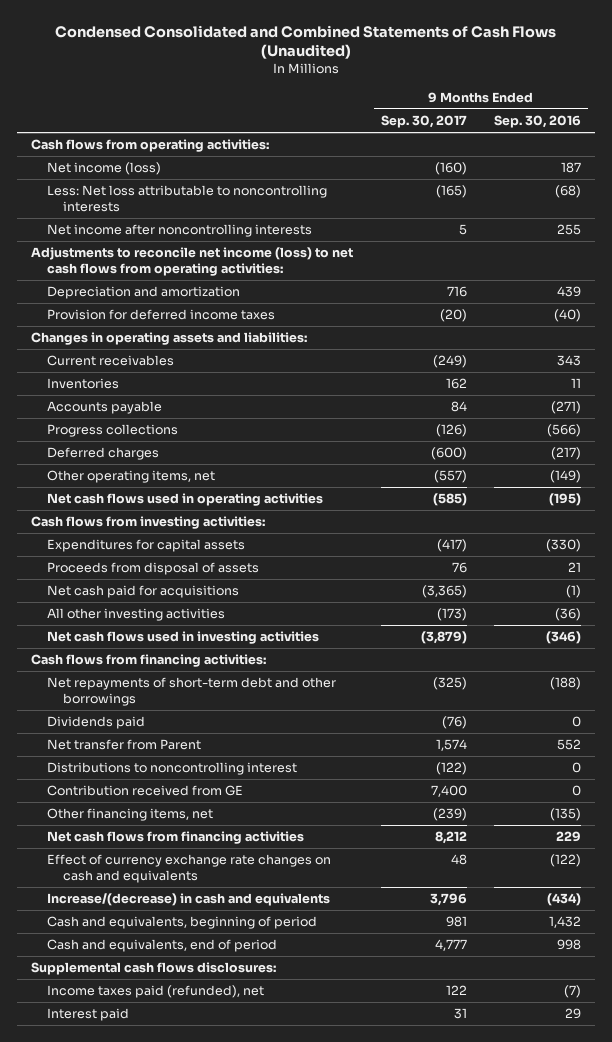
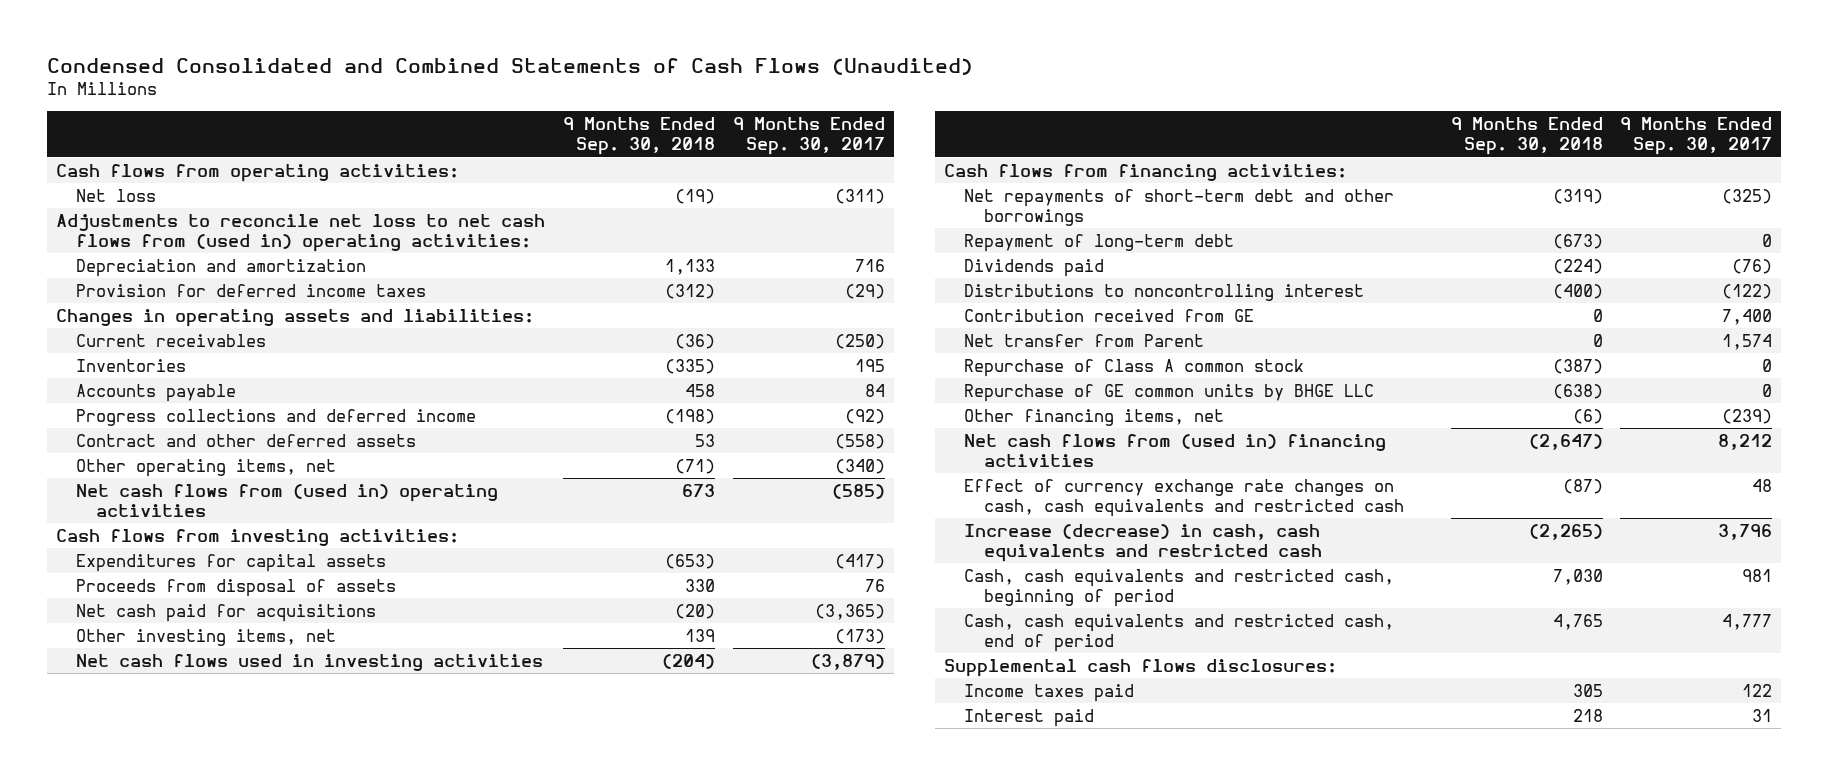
[494,115,582,129] Sep. 30, 2016 -> none
none -> [563,117,716,156] 9 Months Ended Sep. 30, 2018
[47,185,328,212] Less: Net loss attributable to noncontrolling interests -> none
[47,224,313,238] Net income after noncontrolling interests -> none
[47,162,162,176] Net income (loss) -> [76,188,157,202] Net loss
[434,162,467,176] (160) -> [834,188,885,204] (311)
[30,247,353,276] Adjustments to reconcile net income (loss) to net cash flows from operating activities: -> [56,213,546,252] Adjustments to reconcile net loss to net cash flows from (used in) operating activities:
[439,309,467,323] (20) -> [844,283,885,299] (29)
[432,355,467,369] (249) -> [834,333,885,349] (250)
[445,378,467,390] 162 -> [854,358,885,372] 195
[47,424,179,438] Progress collections -> none
[47,447,160,461] Deferred charges -> none
none -> [76,408,477,426] Progress collections and deferred income
none -> [76,433,417,447] Contract and other deferred assets
[433,470,467,484] (557) -> [834,458,885,474] (340)
[47,493,324,507] Net cash flows used in operating activities -> [76,483,499,517] Net cash flows from (used in) operating activities
[47,608,226,622] All other investing activities -> [76,628,337,646] Other investing items, net
none -> [963,233,1234,252] Repayment of long-term debt
[47,739,202,751] Net transfer from Parent -> [963,333,1204,347] Net transfer from Parent
none -> [963,358,1304,377] Repurchase of Class A common stock
none -> [963,383,1374,402] Repurchase of GE common units by BHGE LLC
[47,831,305,845] Net cash flows from financing activities -> [963,433,1386,467] Net cash flows from (used in) financing activities
[47,854,332,883] Effect of currency exchange rate changes on cash and equivalents -> [963,478,1404,517] Effect of currency exchange rate changes on cash, cash equivalents and restricted cash
[47,893,331,907] Increase/(decrease) in cash and equivalents -> [963,523,1322,562] Increase (decrease) in cash, cash equivalents and restricted cash
[47,916,318,930] Cash and equivalents, beginning of period -> [963,568,1394,607] Cash, cash equivalents and restricted cash, beginning of period
[47,939,278,953] Cash and equivalents, end of period -> [963,613,1394,652] Cash, cash equivalents and restricted cash, end of period
[47,985,265,999] Income taxes paid (refunded), net -> [963,683,1134,702] Income taxes paid

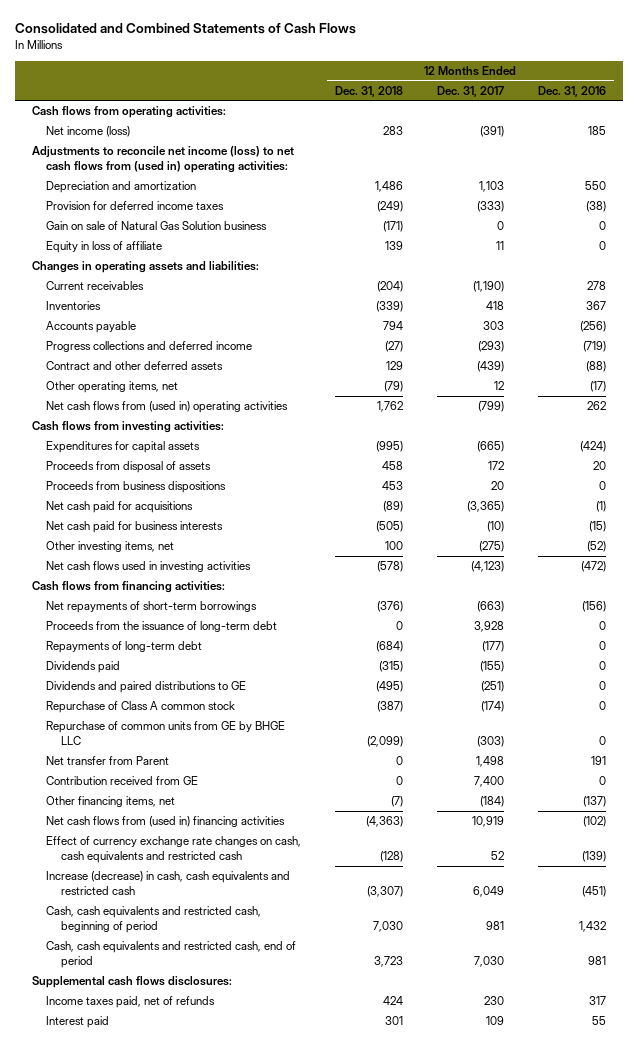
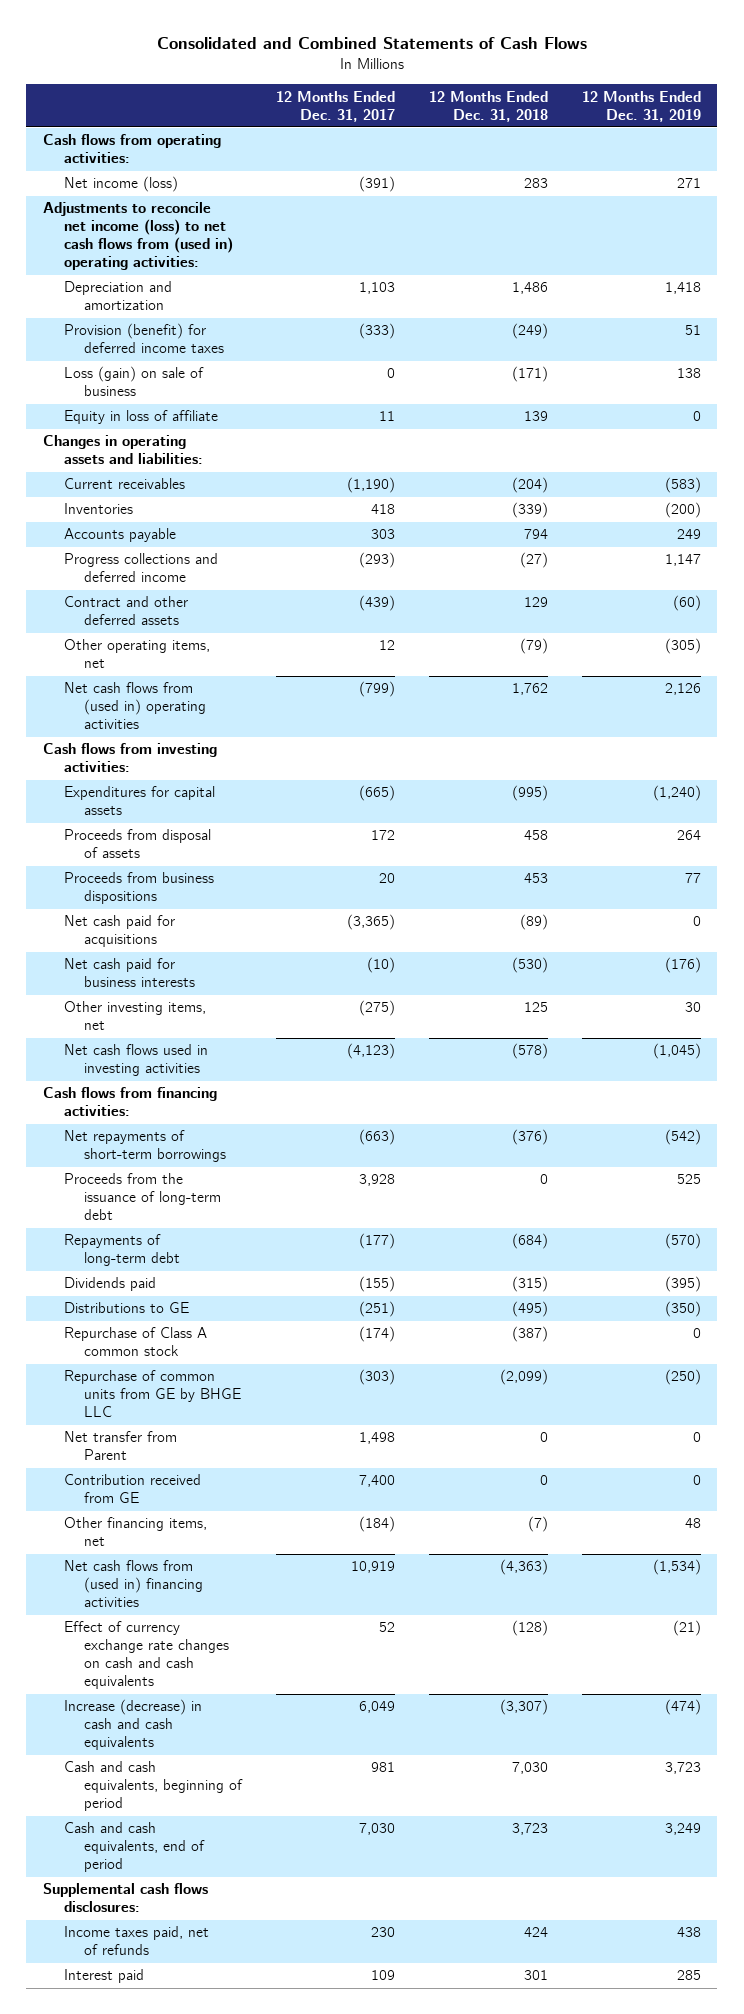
[537,85,606,97] Dec. 31, 2016 -> none
none -> [581,90,701,122] 12 Months Ended Dec. 31, 2019
[46,201,225,211] Provision for deferred income taxes -> [63,323,225,354] Provision (benefit) for deferred income taxes
[46,221,268,231] Gain on sale of Natural Gas Solution business -> [63,366,204,397] Loss (gain) on sale of business
[375,521,403,533] (505) -> [511,957,548,974] (530)
[384,541,403,551] 100 -> [523,1002,548,1013] 125
[46,681,247,694] Dividends and paired distributions to GE -> [63,1302,189,1314] Distributions to GE
[46,836,302,864] Effect of currency exchange rate changes on cash, cash equivalents and restricted cash -> [63,1621,230,1690] Effect of currency exchange rate changes on cash and cash equivalents
[46,871,291,896] Increase (decrease) in cash, cash equivalents and restricted cash -> [63,1699,202,1751] Increase (decrease) in cash and cash equivalents
[46,906,262,934] Cash, cash equivalents and restricted cash, beginning of period -> [63,1761,244,1812] Cash and cash equivalents, beginning of period
[46,941,297,969] Cash, cash equivalents and restricted cash, end of period -> [63,1822,206,1873] Cash and cash equivalents, end of period

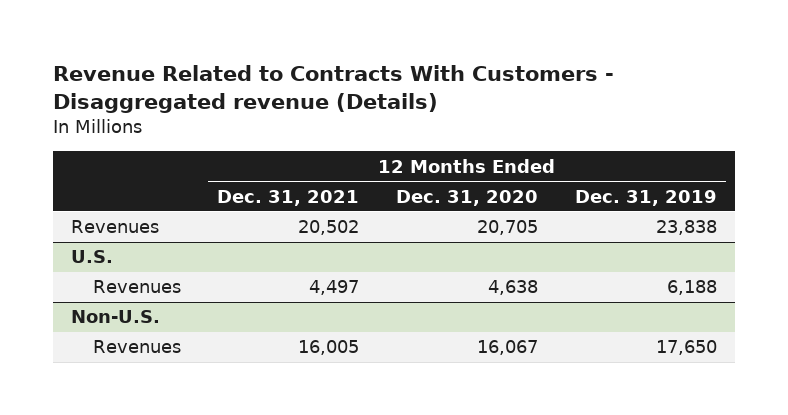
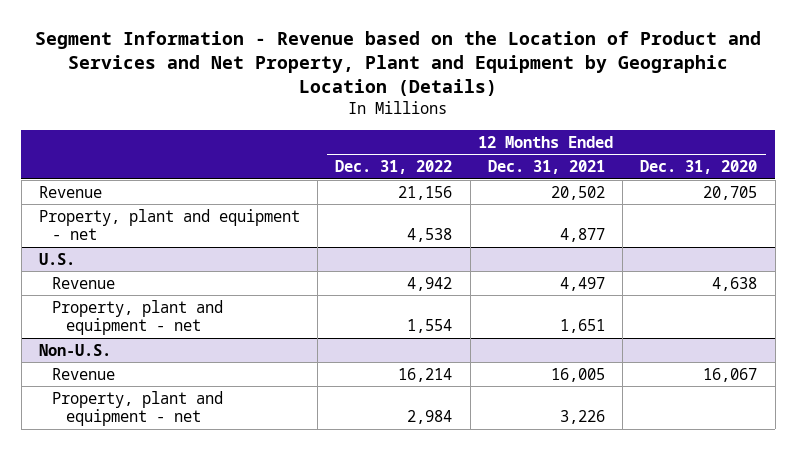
[52,64,614,113] Revenue Related to Contracts With Customers - Disaggregated revenue (Details) -> [35,31,762,97] Segment Information - Revenue based on the Location of Product and Services and Net Property, Plant and Equipment by Geographic Location (Details)
[574,189,717,206] Dec. 31, 2019 -> none
none -> [335,159,453,174] Dec. 31, 2022
[71,220,160,234] Revenues -> [38,185,102,198] Revenue
none -> [38,208,300,241] Property, plant and equipment - net
[92,280,181,294] Revenues -> [52,276,116,289] Revenue
none -> [52,299,224,336] Property, plant and equipment - net
[92,340,181,354] Revenues -> [52,367,116,380] Revenue
none -> [52,390,224,427] Property, plant and equipment - net

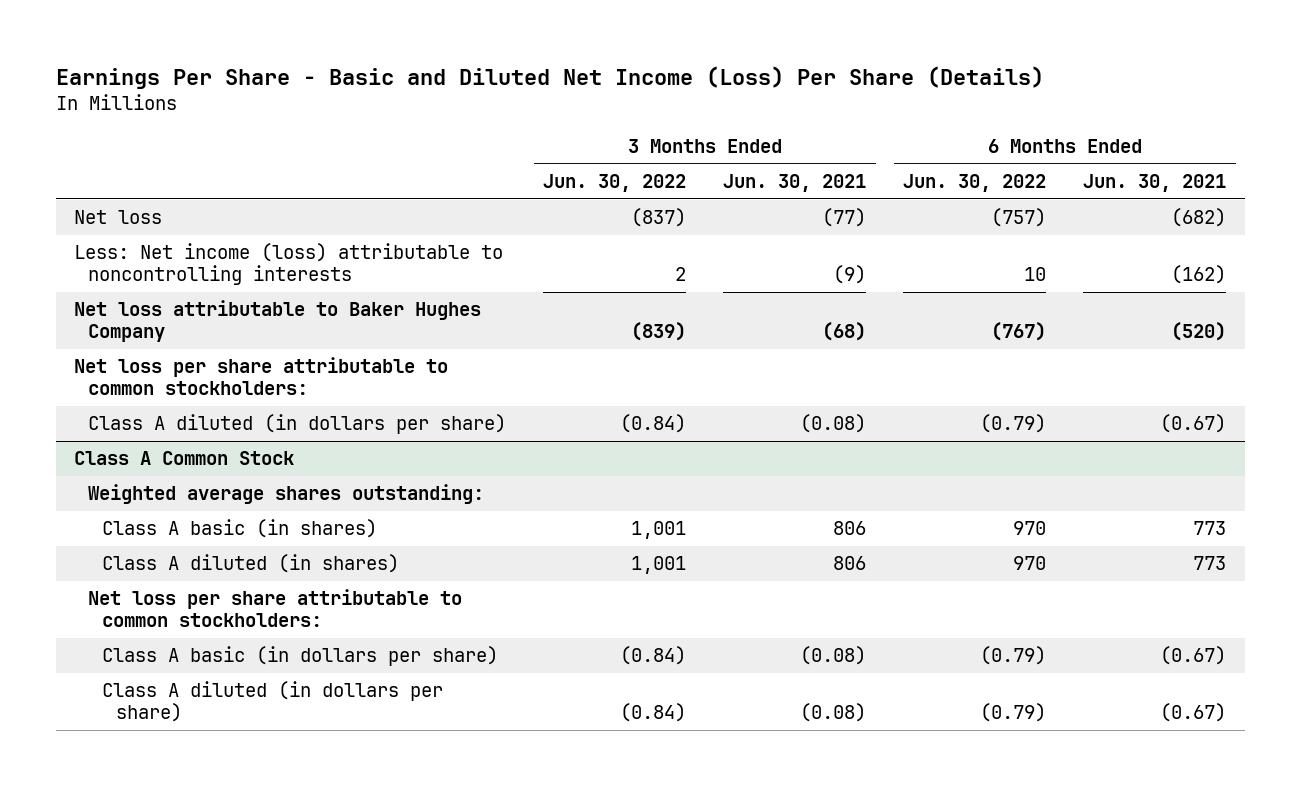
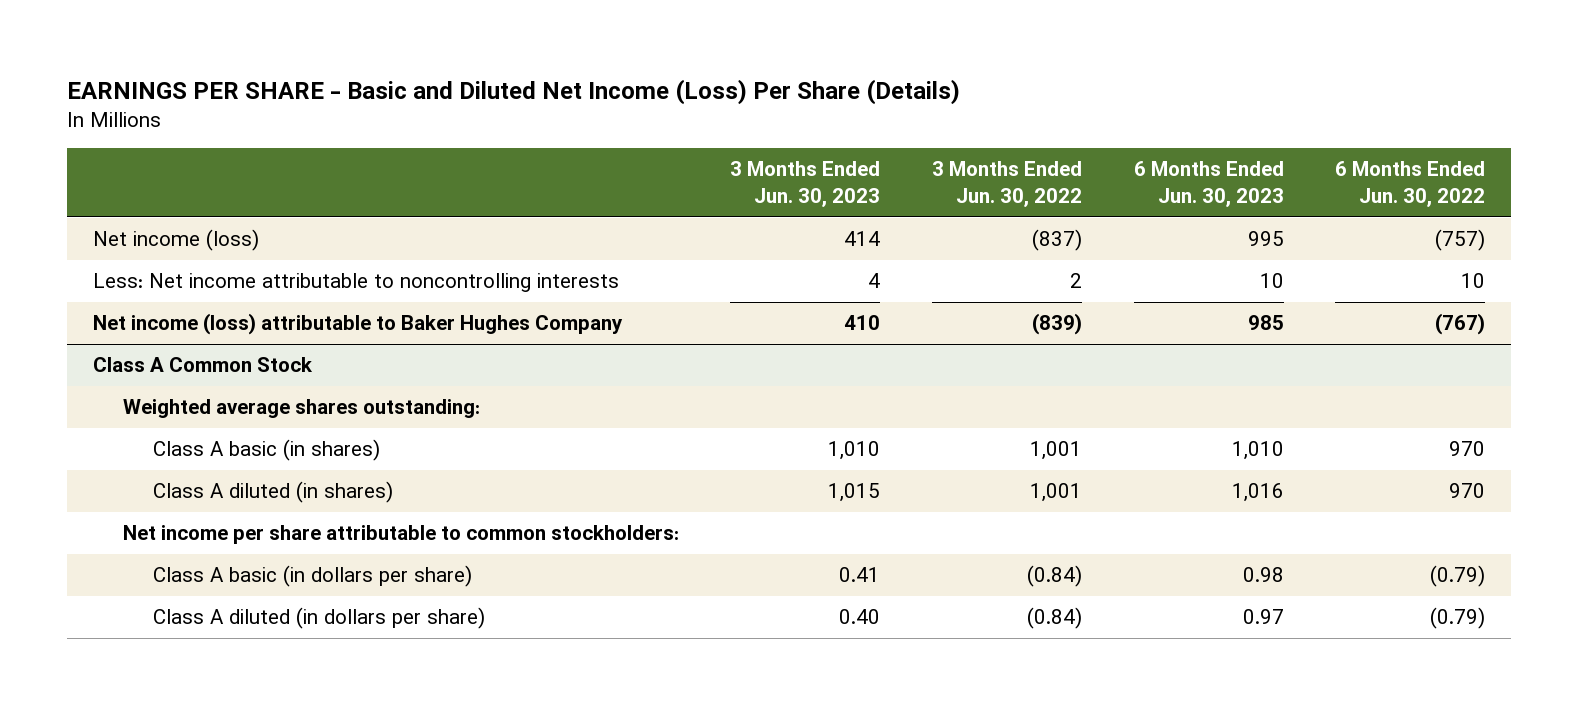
[55,65,1044,89] Earnings Per Share - Basic and Diluted Net Income (Loss) Per Share (Details) -> [66,78,960,105] EARNINGS PER SHARE - Basic and Diluted Net Income (Loss) Per Share (Details)
[723,174,867,193] Jun. 30, 2021 -> none
[1083,174,1227,193] Jun. 30, 2021 -> none
none -> [730,161,881,207] 3 Months Ended Jun. 30, 2023
none -> [1133,161,1284,207] 6 Months Ended Jun. 30, 2023
[74,357,449,395] Net loss per share attributable to common stockholders: -> none
[88,414,507,435] Class A diluted (in dollars per share) -> none
[74,210,163,225] Net loss -> [92,229,259,252] Net income (loss)
[74,243,504,285] Less: Net income (loss) attributable to noncontrolling interests -> [92,273,619,293] Less: Net income attributable to noncontrolling interests
[74,300,482,342] Net loss attributable to Baker Hughes Company -> [92,313,623,336] Net income (loss) attributable to Baker Hughes Company
[88,589,463,627] Net loss per share attributable to common stockholders: -> [122,525,679,545] Net income per share attributable to common stockholders:

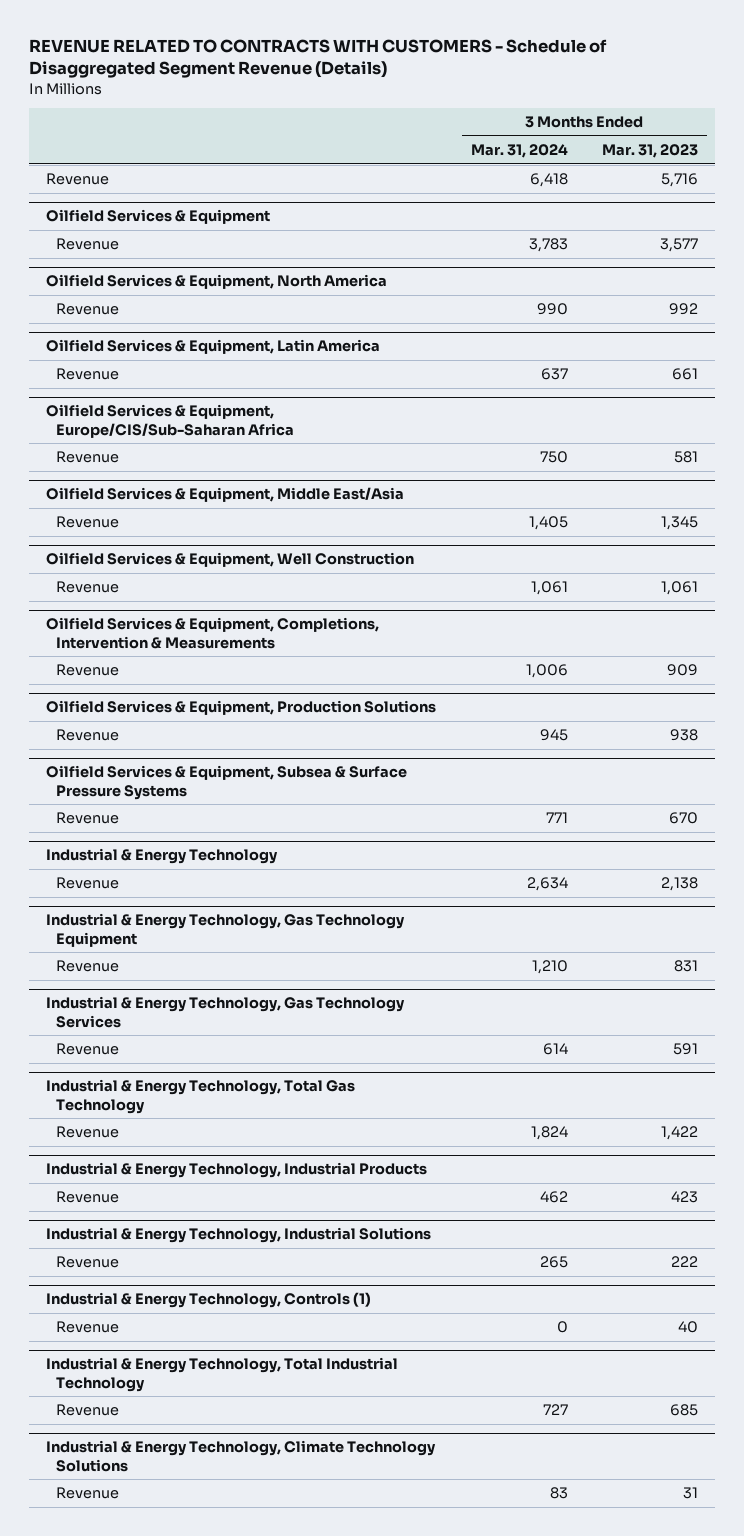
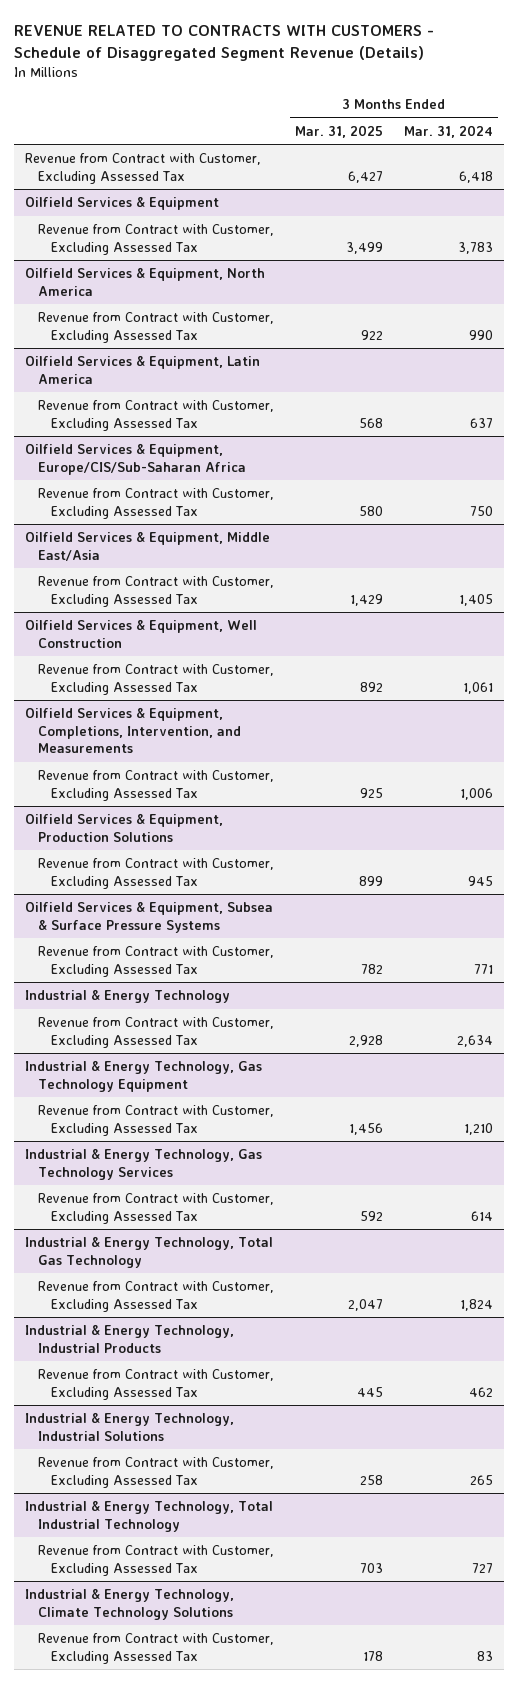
[601,144,698,159] Mar. 31, 2023 -> none
none -> [294,124,383,138] Mar. 31, 2025
[46,173,110,186] Revenue -> [24,153,261,184] Revenue from Contract with Customer, Excluding Assessed Tax
[56,238,120,251] Revenue -> [37,224,274,255] Revenue from Contract with Customer, Excluding Assessed Tax
[56,303,120,316] Revenue -> [37,312,274,343] Revenue from Contract with Customer, Excluding Assessed Tax
[56,368,120,381] Revenue -> [37,400,274,431] Revenue from Contract with Customer, Excluding Assessed Tax
[56,451,120,464] Revenue -> [37,488,274,519] Revenue from Contract with Customer, Excluding Assessed Tax
[56,516,120,529] Revenue -> [37,576,274,607] Revenue from Contract with Customer, Excluding Assessed Tax
[56,581,120,594] Revenue -> [37,664,274,695] Revenue from Contract with Customer, Excluding Assessed Tax
[46,617,380,649] Oilfield Services & Equipment, Completions, Intervention & Measurements -> [24,707,241,754] Oilfield Services & Equipment, Completions, Intervention, and Measurements
[56,664,120,677] Revenue -> [37,770,274,801] Revenue from Contract with Customer, Excluding Assessed Tax
[56,729,120,742] Revenue -> [37,858,274,889] Revenue from Contract with Customer, Excluding Assessed Tax
[56,812,120,825] Revenue -> [37,946,274,977] Revenue from Contract with Customer, Excluding Assessed Tax
[56,877,120,890] Revenue -> [37,1017,274,1048] Revenue from Contract with Customer, Excluding Assessed Tax
[56,960,120,973] Revenue -> [37,1105,274,1136] Revenue from Contract with Customer, Excluding Assessed Tax
[56,1043,120,1056] Revenue -> [37,1193,274,1224] Revenue from Contract with Customer, Excluding Assessed Tax
[56,1126,120,1139] Revenue -> [37,1281,274,1312] Revenue from Contract with Customer, Excluding Assessed Tax
[56,1191,120,1204] Revenue -> [37,1369,274,1400] Revenue from Contract with Customer, Excluding Assessed Tax
[46,1292,372,1309] Industrial & Energy Technology, Controls (1) -> none
[56,1321,120,1334] Revenue -> none
[56,1256,120,1269] Revenue -> [37,1457,274,1488] Revenue from Contract with Customer, Excluding Assessed Tax
[56,1404,120,1417] Revenue -> [37,1545,274,1576] Revenue from Contract with Customer, Excluding Assessed Tax
[56,1487,120,1500] Revenue -> [37,1633,274,1664] Revenue from Contract with Customer, Excluding Assessed Tax

